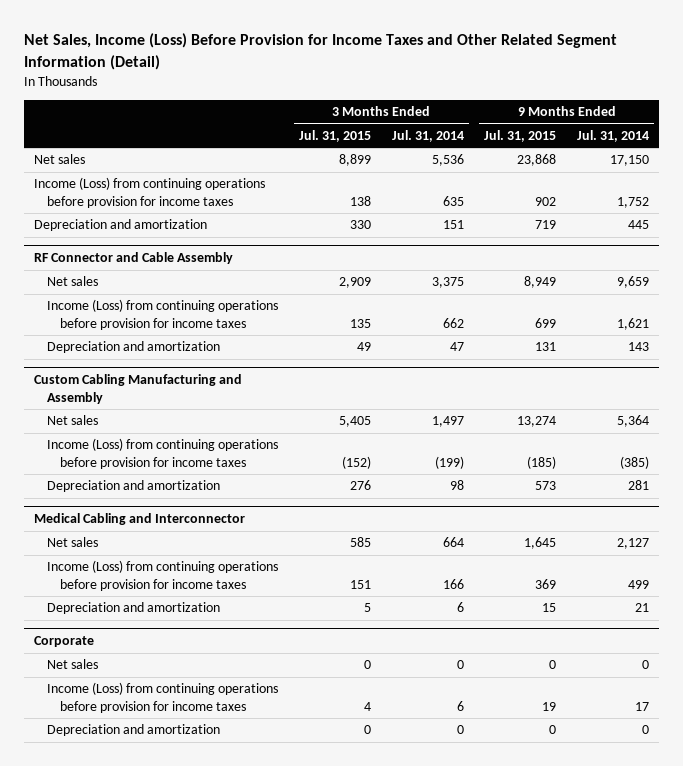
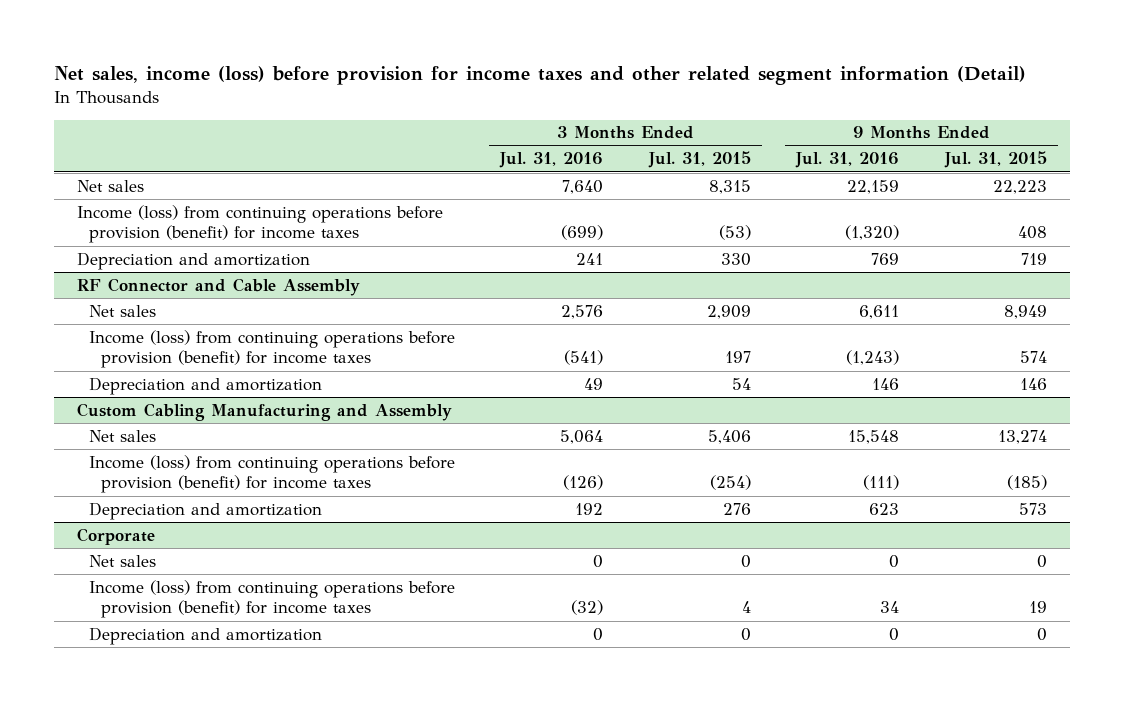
[23,33,617,70] Net Sales, Income (Loss) Before Provision for Income Taxes and Other Related Segment Information (Detail) -> [54,66,1027,86] Net sales, income (loss) before provision for income taxes and other related segment information (Detail)
[391,129,464,142] Jul. 31, 2014 -> none
[576,129,649,142] Jul. 31, 2014 -> none
none -> [499,152,604,169] Jul. 31, 2016
none -> [795,152,900,169] Jul. 31, 2016
[338,154,371,167] 8,899 -> [708,179,751,194] 8,315
[517,154,557,167] 23,868 -> [992,179,1047,194] 22,223
[33,177,265,208] Income (Loss) from continuing operations before provision for income taxes -> [76,204,443,244] Income (loss) from continuing operations before provision (benefit) for income taxes
[349,195,371,206] 138 -> [718,225,751,241] (53)
[535,196,557,206] 902 -> [1017,226,1047,240] 408
[47,299,279,330] Income (Loss) from continuing operations before provision for income taxes -> [89,329,456,369] Income (loss) from continuing operations before provision (benefit) for income taxes
[349,318,371,328] 135 -> [724,351,751,364] 197
[535,317,557,328] 699 -> [1019,351,1047,364] 574
[356,342,371,352] 49 -> [731,377,751,390] 54
[535,342,557,352] 131 -> [1019,377,1047,390] 146
[338,416,371,428] 5,405 -> [707,429,751,444] 5,406
[47,438,279,469] Income (Loss) from continuing operations before provision for income taxes -> [89,454,456,494] Income (loss) from continuing operations before provision (benefit) for income taxes
[341,455,371,469] (152) -> [709,475,751,491] (254)
[33,513,245,526] Medical Cabling and Interconnector -> none
[47,537,99,548] Net sales -> none
[47,560,279,591] Income (Loss) from continuing operations before provision for income taxes -> none
[47,602,221,615] Depreciation and amortization -> none
[47,682,279,713] Income (Loss) from continuing operations before provision for income taxes -> [89,579,456,619] Income (loss) from continuing operations before provision (benefit) for income taxes

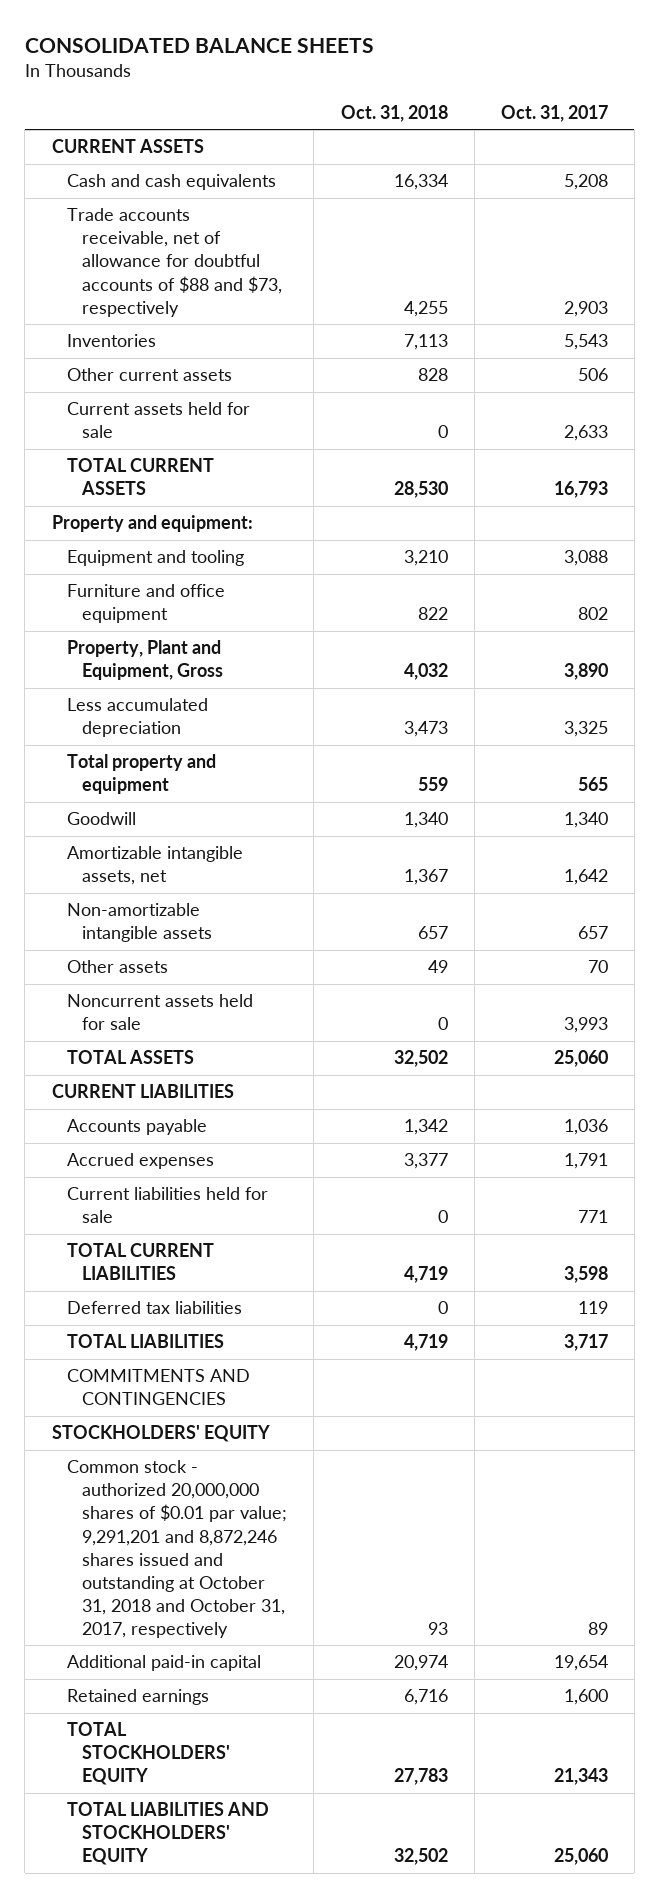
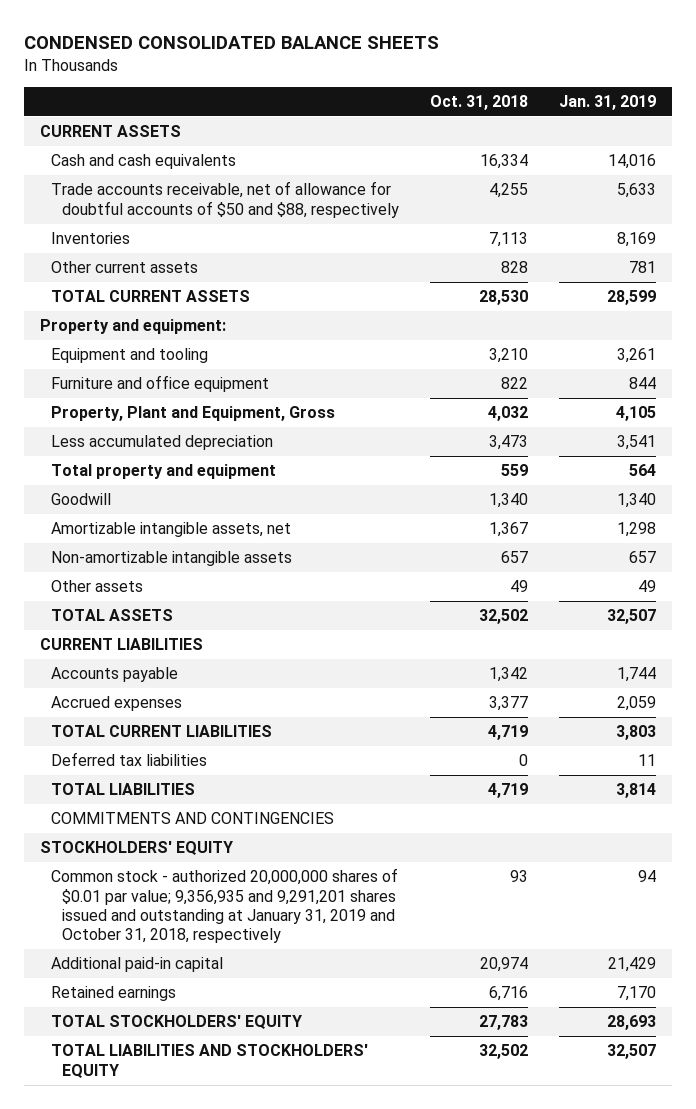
[24,37,374,53] CONSOLIDATED BALANCE SHEETS -> [24,35,440,49] CONDENSED CONSOLIDATED BALANCE SHEETS
[500,104,608,122] Oct. 31, 2017 -> none
none -> [559,94,657,110] Jan. 31, 2019
[66,208,283,317] Trade accounts receivable, net of allowance for doubtful accounts of $88 and $73, respectively -> [50,181,400,218] Trade accounts receivable, net of allowance for doubtful accounts of $50 and $88, respectively
[66,402,250,439] Current assets held for sale -> none
[66,994,253,1031] Noncurrent assets held for sale -> none
[66,1187,268,1224] Current liabilities held for sale -> none
[66,1460,288,1638] Common stock - authorized 20,000,000 shares of $0.01 par value; 9,291,201 and 8,872,246 shares issued and outstanding at October 31, 2018 and October 31, 2017, respectively -> [50,868,398,944] Common stock - authorized 20,000,000 shares of $0.01 par value; 9,356,935 and 9,291,201 shares issued and outstanding at January 31, 2019 and October 31, 2018, respectively

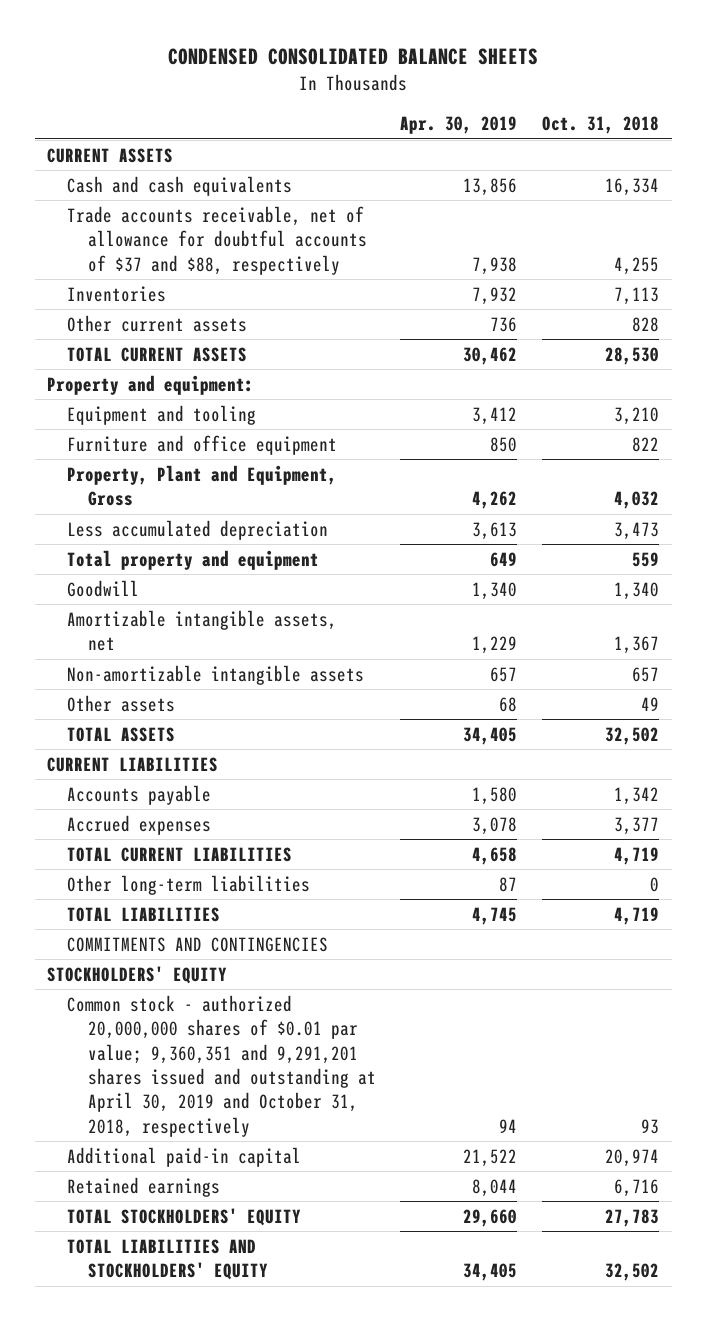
[559,94,657,110] Jan. 31, 2019 -> none
none -> [400,116,518,135] Apr. 30, 2019
[50,181,400,218] Trade accounts receivable, net of allowance for doubtful accounts of $50 and $88, respectively -> [67,205,367,275] Trade accounts receivable, net of allowance for doubtful accounts of $37 and $88, respectively
[50,752,207,767] Deferred tax liabilities -> none
none -> [67,874,311,895] Other long-term liabilities
[50,868,398,944] Common stock - authorized 20,000,000 shares of $0.01 par value; 9,356,935 and 9,291,201 shares issued and outstanding at January 31, 2019 and October 31, 2018, respectively -> [67,994,376,1137] Common stock - authorized 20,000,000 shares of $0.01 par value; 9,360,351 and 9,291,201 shares issued and outstanding at April 30, 2019 and October 31, 2018, respectively

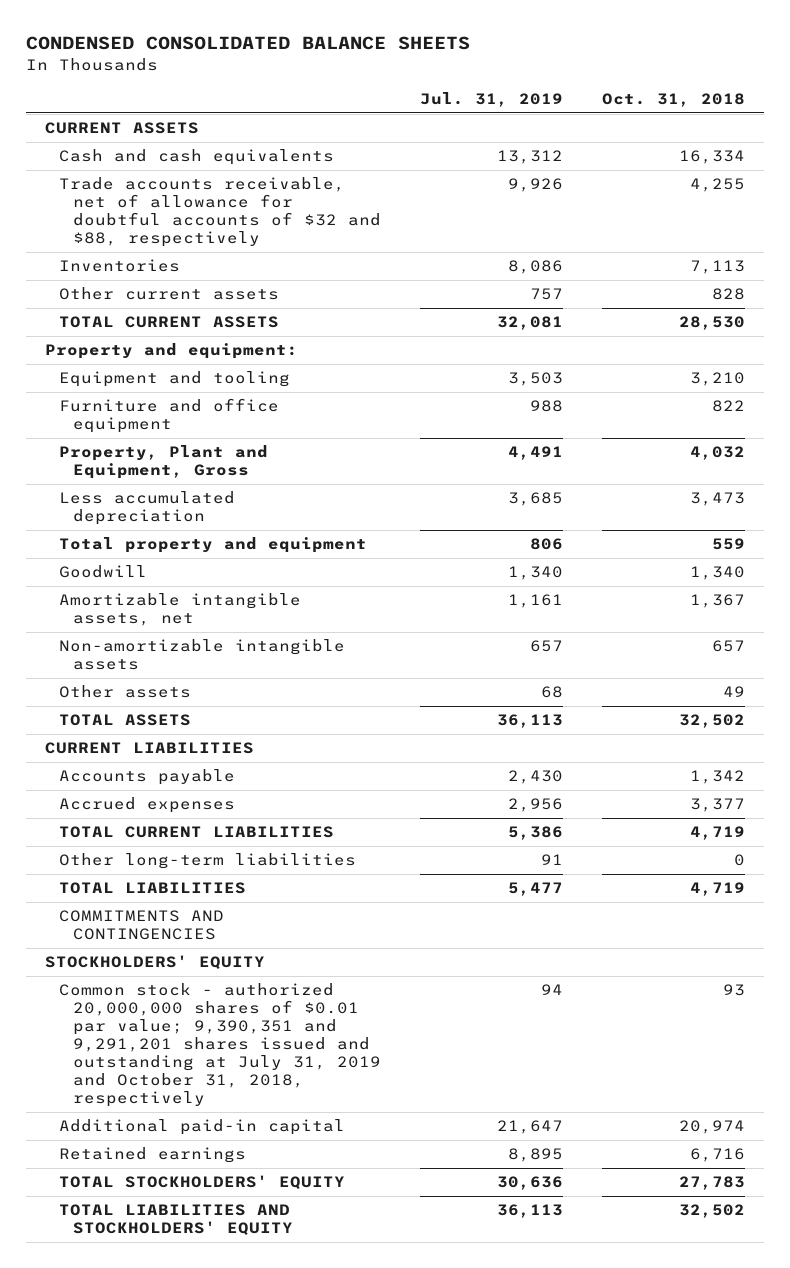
[400,116,518,135] Apr. 30, 2019 -> none
none -> [419,92,563,108] Jul. 31, 2019
[67,205,367,275] Trade accounts receivable, net of allowance for doubtful accounts of $37 and $88, respectively -> [59,177,382,248] Trade accounts receivable, net of allowance for doubtful accounts of $32 and $88, respectively
[67,994,376,1137] Common stock - authorized 20,000,000 shares of $0.01 par value; 9,360,351 and 9,291,201 shares issued and outstanding at April 30, 2019 and October 31, 2018, respectively -> [59,983,382,1108] Common stock - authorized 20,000,000 shares of $0.01 par value; 9,390,351 and 9,291,201 shares issued and outstanding at July 31, 2019 and October 31, 2018, respectively

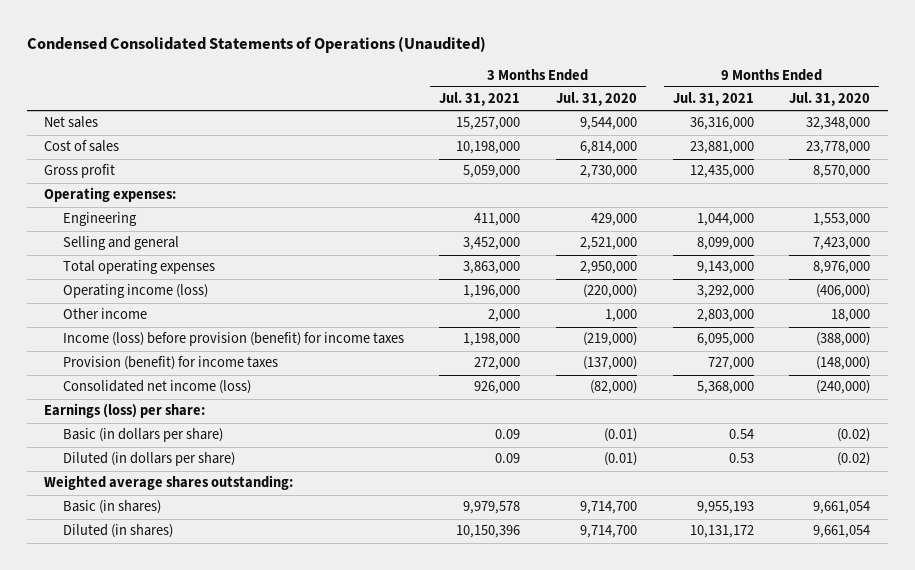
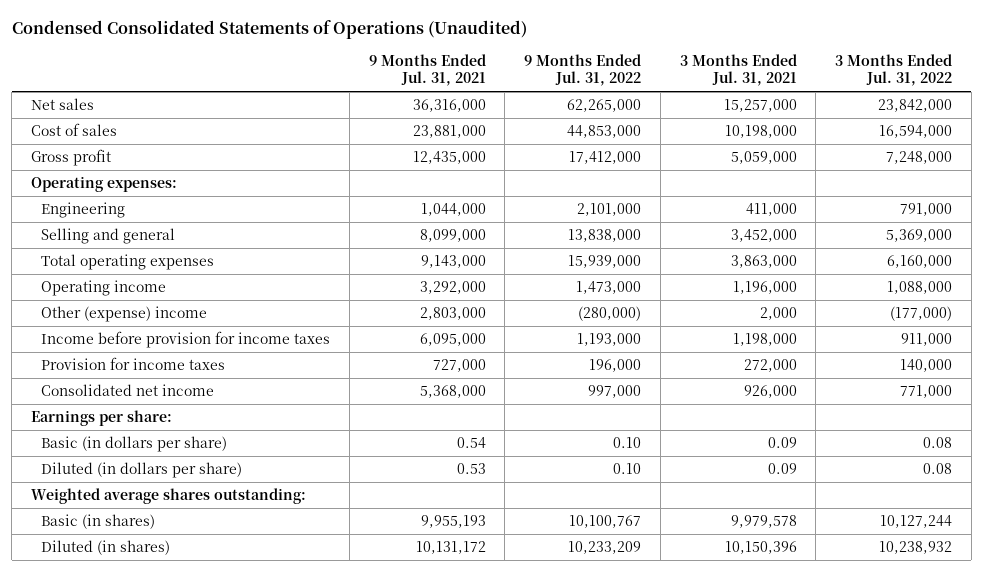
[556,92,638,107] Jul. 31, 2020 -> none
[789,92,871,107] Jul. 31, 2020 -> none
none -> [524,53,642,87] 9 Months Ended Jul. 31, 2022
none -> [835,53,953,87] 3 Months Ended Jul. 31, 2022
[62,284,208,299] Operating income (loss) -> [41,280,167,297] Operating income
[62,308,147,320] Other income -> [41,306,208,323] Other (expense) income
[62,332,404,347] Income (loss) before provision (benefit) for income taxes -> [41,331,331,349] Income before provision for income taxes
[62,356,278,371] Provision (benefit) for income taxes -> [41,357,226,371] Provision for income taxes
[62,380,251,395] Consolidated net income (loss) -> [41,384,215,397] Consolidated net income
[44,403,206,419] Earnings (loss) per share: -> [31,410,173,427] Earnings per share:

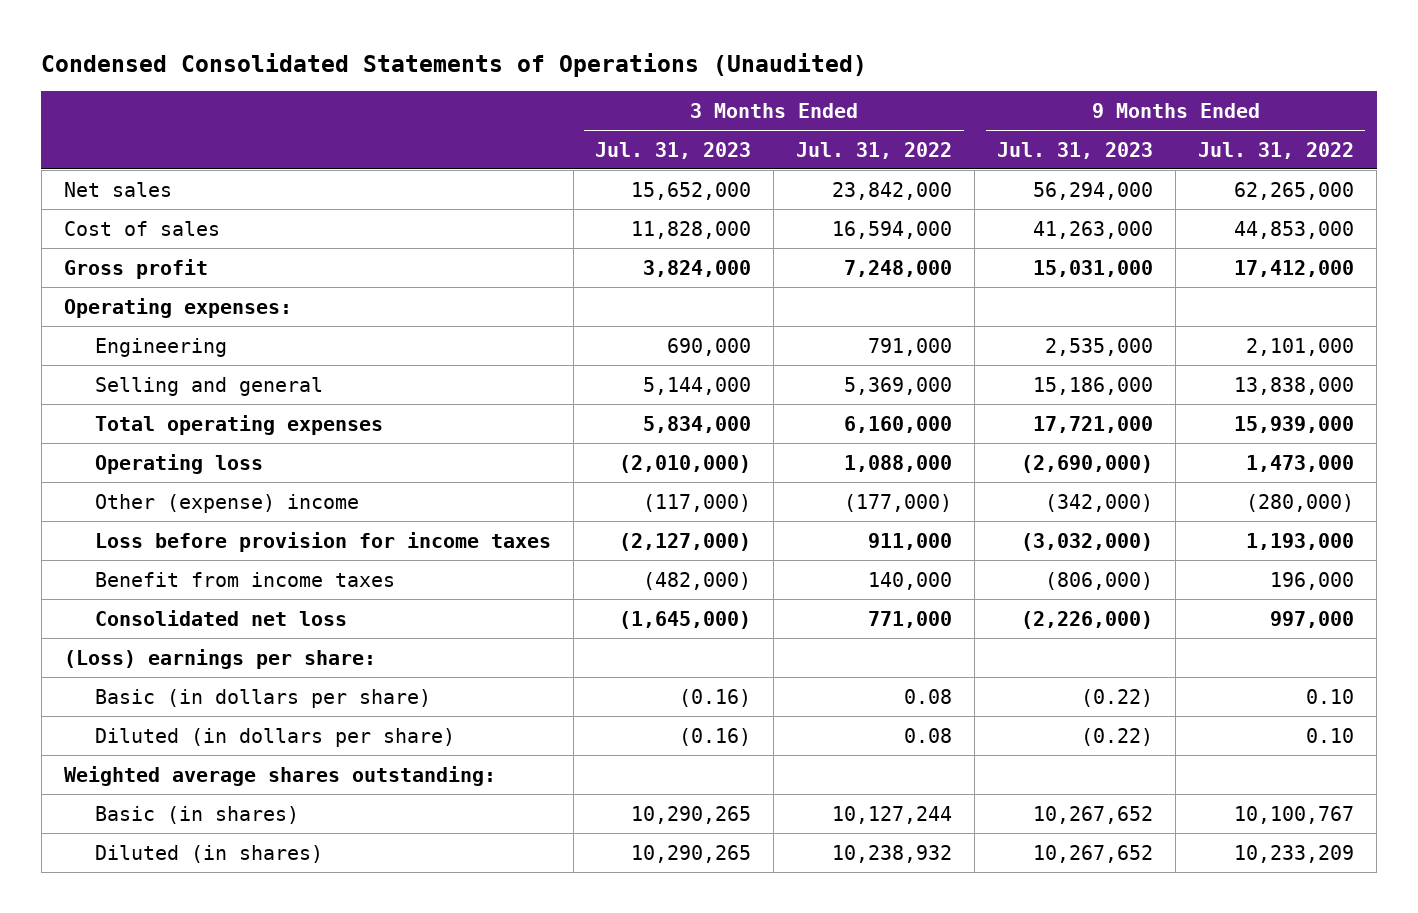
[368,53,486,87] 9 Months Ended Jul. 31, 2021 -> none
[679,53,797,87] 3 Months Ended Jul. 31, 2021 -> none
none -> [595,141,752,159] Jul. 31, 2023
none -> [997,141,1154,159] Jul. 31, 2023
[41,280,167,297] Operating income -> [94,453,263,474] Operating loss
[41,331,331,349] Income before provision for income taxes -> [94,531,551,552] Loss before provision for income taxes
[41,357,226,371] Provision for income taxes -> [94,571,395,587] Benefit from income taxes
[41,384,215,397] Consolidated net income -> [94,609,347,626] Consolidated net loss
[31,410,173,427] Earnings per share: -> [63,648,376,669] (Loss) earnings per share:

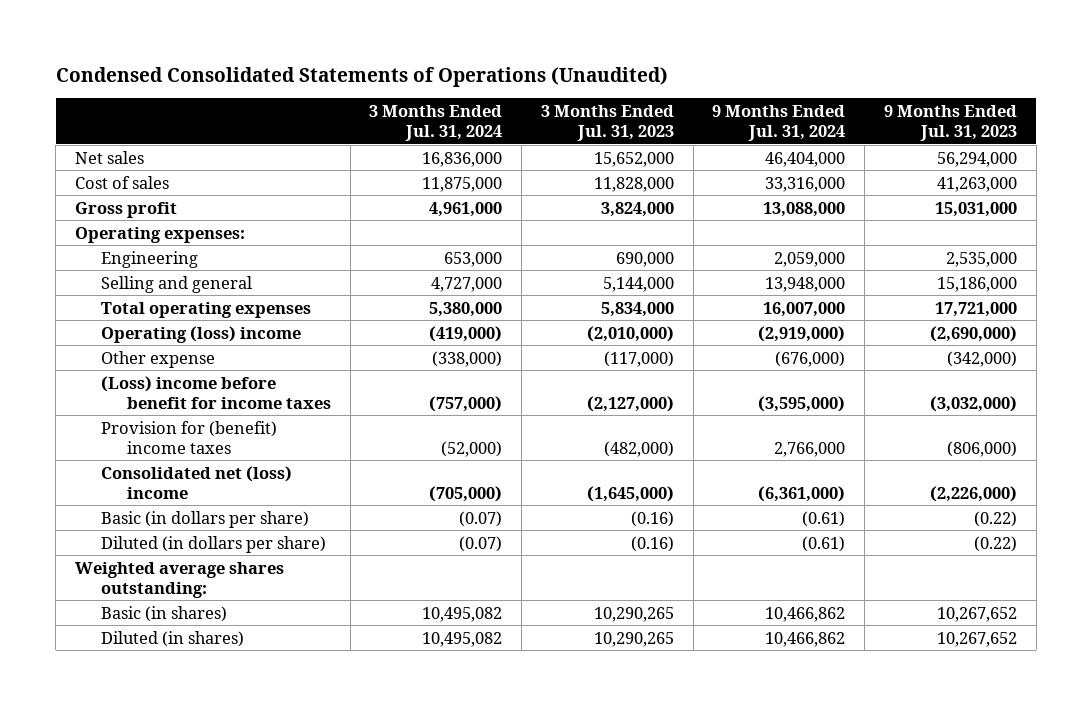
[796,141,953,159] Jul. 31, 2022 -> none
[1198,141,1355,159] Jul. 31, 2022 -> none
none -> [369,104,503,141] 3 Months Ended Jul. 31, 2024
none -> [712,104,846,141] 9 Months Ended Jul. 31, 2024
[63,648,376,669] (Loss) earnings per share: -> none
[94,453,263,474] Operating loss -> [100,325,301,343] Operating (loss) income
[94,493,359,513] Other (expense) income -> [100,350,215,368] Other expense
[94,531,551,552] Loss before provision for income taxes -> [100,375,331,409] (Loss) income before benefit for income taxes
[94,571,395,587] Benefit from income taxes -> [100,420,277,454] Provision for (benefit) income taxes
[94,609,347,626] Consolidated net loss -> [100,465,292,499] Consolidated net (loss) income

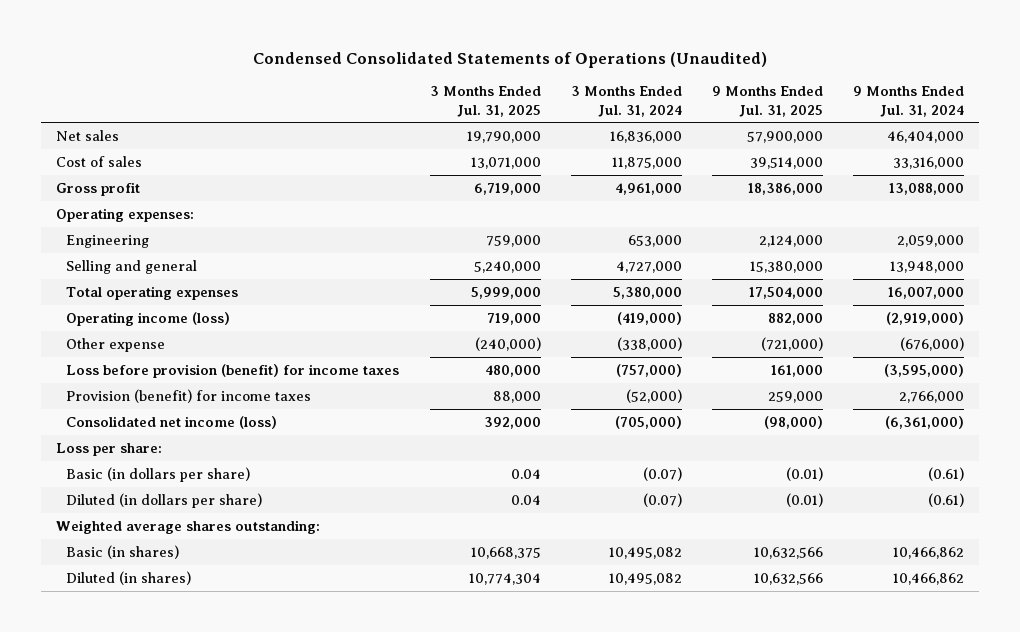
[540,104,674,141] 3 Months Ended Jul. 31, 2023 -> none
[883,104,1017,141] 9 Months Ended Jul. 31, 2023 -> none
none -> [429,86,541,117] 3 Months Ended Jul. 31, 2025
none -> [711,86,823,117] 9 Months Ended Jul. 31, 2025
[100,325,301,343] Operating (loss) income -> [66,311,231,326] Operating income (loss)
[100,375,331,409] (Loss) income before benefit for income taxes -> [66,363,400,378] Loss before provision (benefit) for income taxes
[100,420,277,454] Provision for (benefit) income taxes -> [66,388,312,403] Provision (benefit) for income taxes
[100,465,292,499] Consolidated net (loss) income -> [66,415,278,429] Consolidated net income (loss)
none -> [56,442,163,456] Loss per share:

